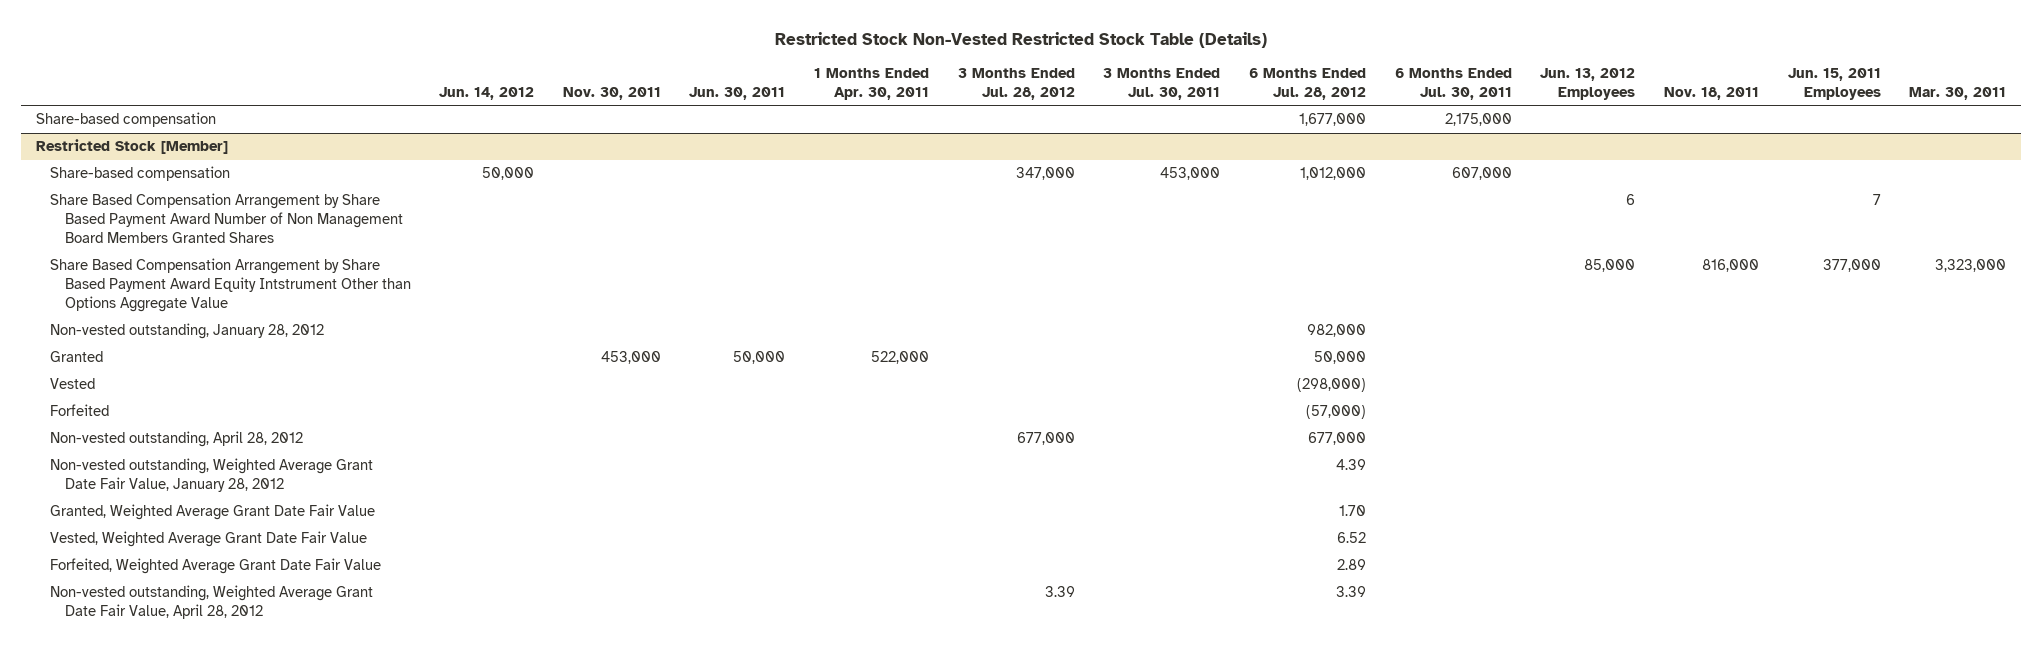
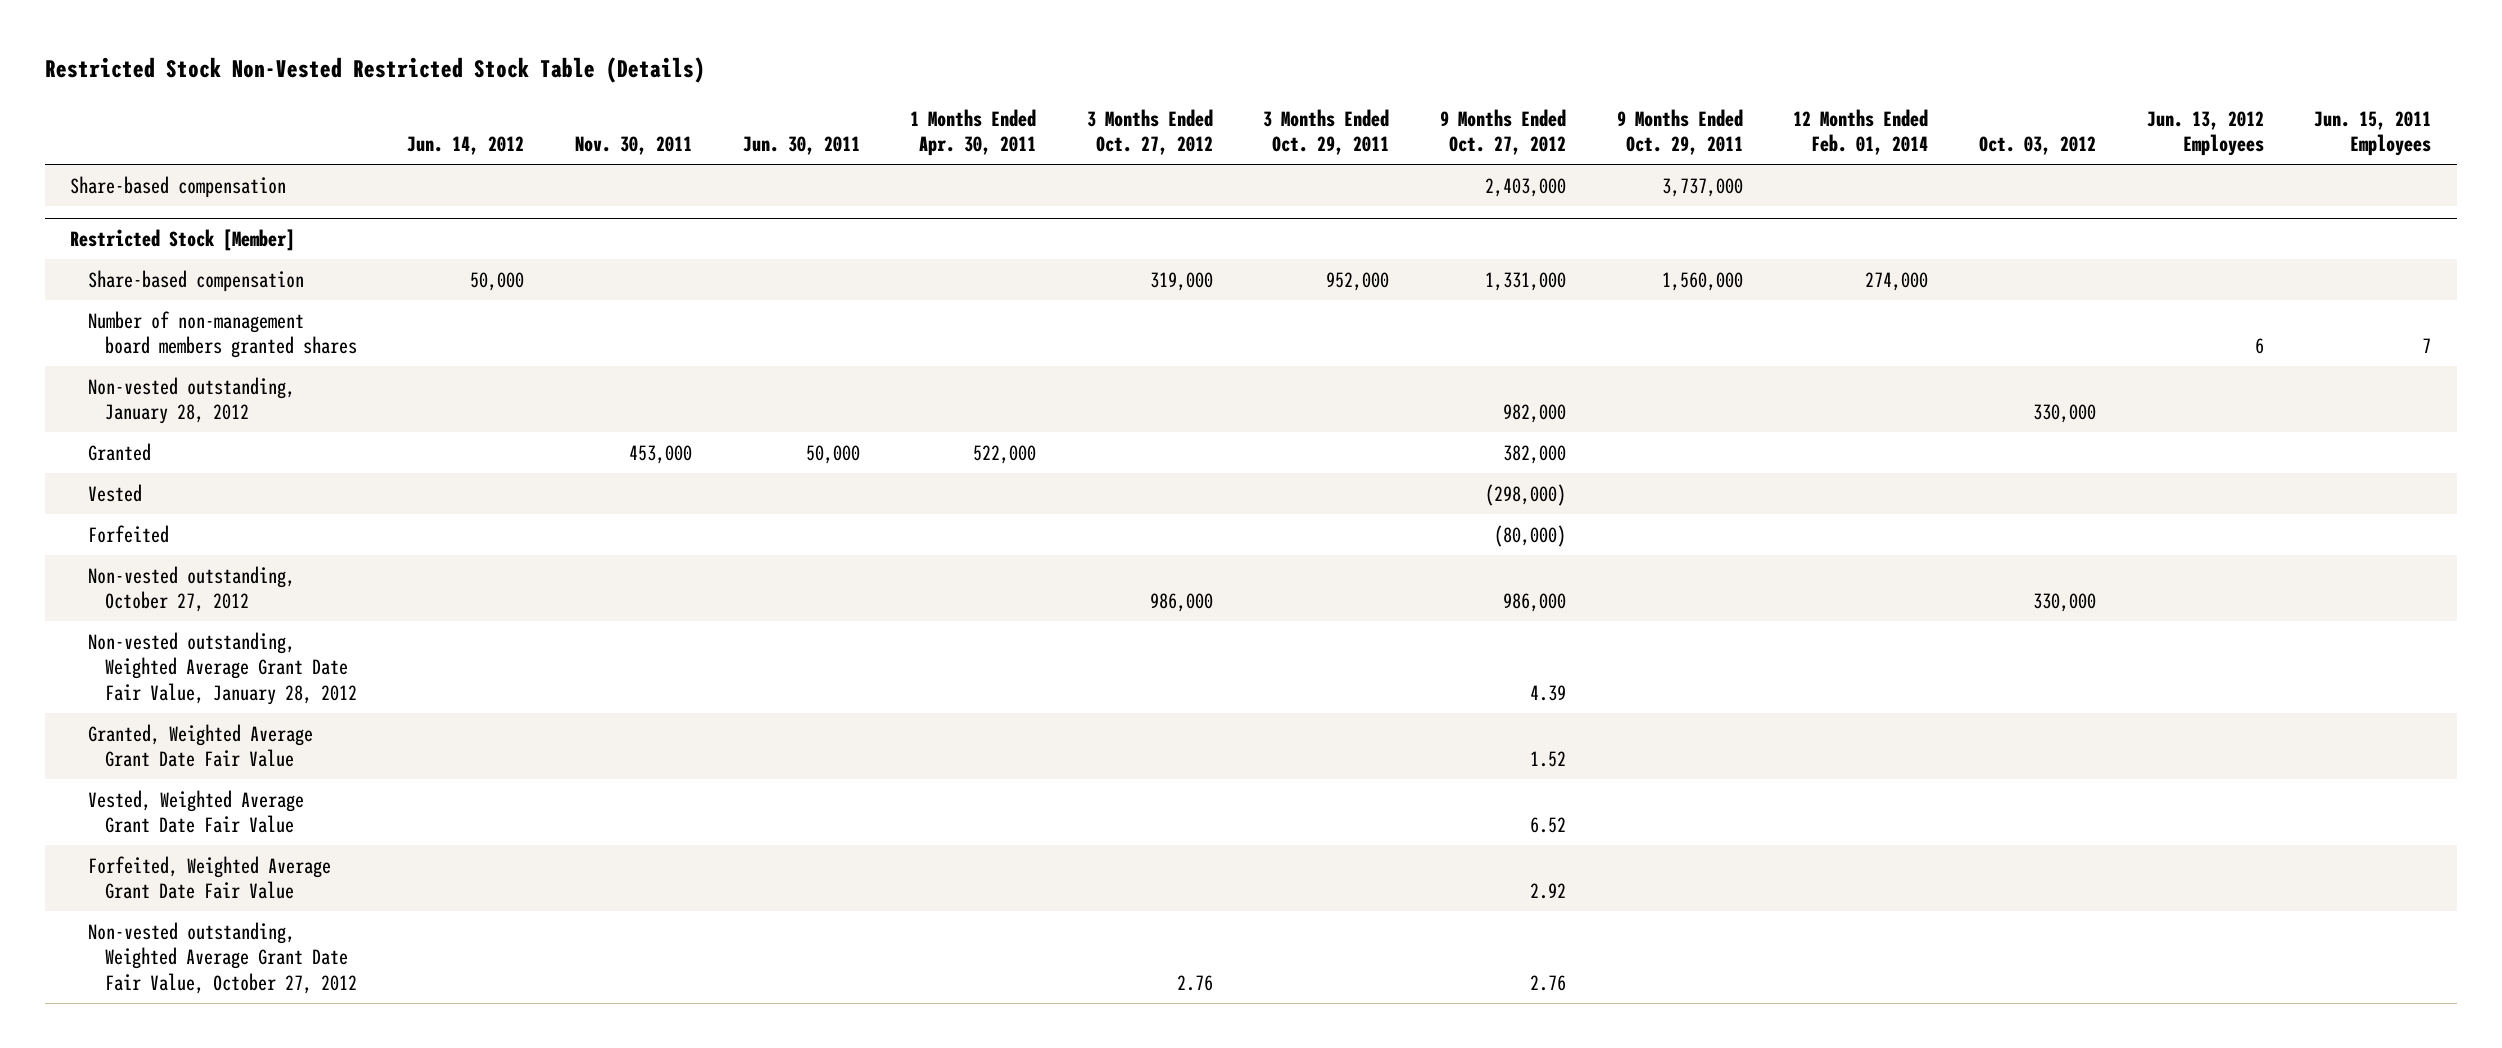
[957,68,1075,101] 3 Months Ended Jul. 28, 2012 -> none
[1103,68,1221,101] 3 Months Ended Jul. 30, 2011 -> none
[1249,68,1367,101] 6 Months Ended Jul. 28, 2012 -> none
[1394,68,1512,101] 6 Months Ended Jul. 30, 2011 -> none
[1664,87,1760,101] Nov. 18, 2011 -> none
[1909,87,2007,101] Mar. 30, 2011 -> none
none -> [1086,108,1213,156] 3 Months Ended Oct. 27, 2012
none -> [1263,108,1390,156] 3 Months Ended Oct. 29, 2011
none -> [1440,108,1567,156] 9 Months Ended Oct. 27, 2012
none -> [1616,108,1743,156] 9 Months Ended Oct. 29, 2011
none -> [1793,108,1929,156] 12 Months Ended Feb. 01, 2014
none -> [1979,136,2097,156] Oct. 03, 2012
[50,258,411,313] Share Based Compensation Arrangement by Share Based Payment Award Equity Intstrument Other than Options Aggregate Value -> none
[50,193,403,244] Share Based Compensation Arrangement by Share Based Payment Award Number of Non Management Board Members Granted Shares -> [87,310,357,359] Number of non-management board members granted shares
[50,431,304,448] Non-vested outstanding, April 28, 2012 -> [87,565,295,613] Non-vested outstanding, October 27, 2012
[50,585,374,620] Non-vested outstanding, Weighted Average Grant Date Fair Value, April 28, 2012 -> [87,921,357,995] Non-vested outstanding, Weighted Average Grant Date Fair Value, October 27, 2012

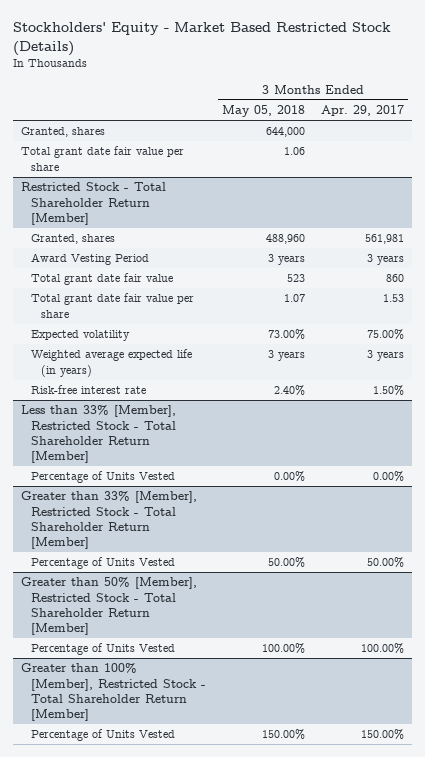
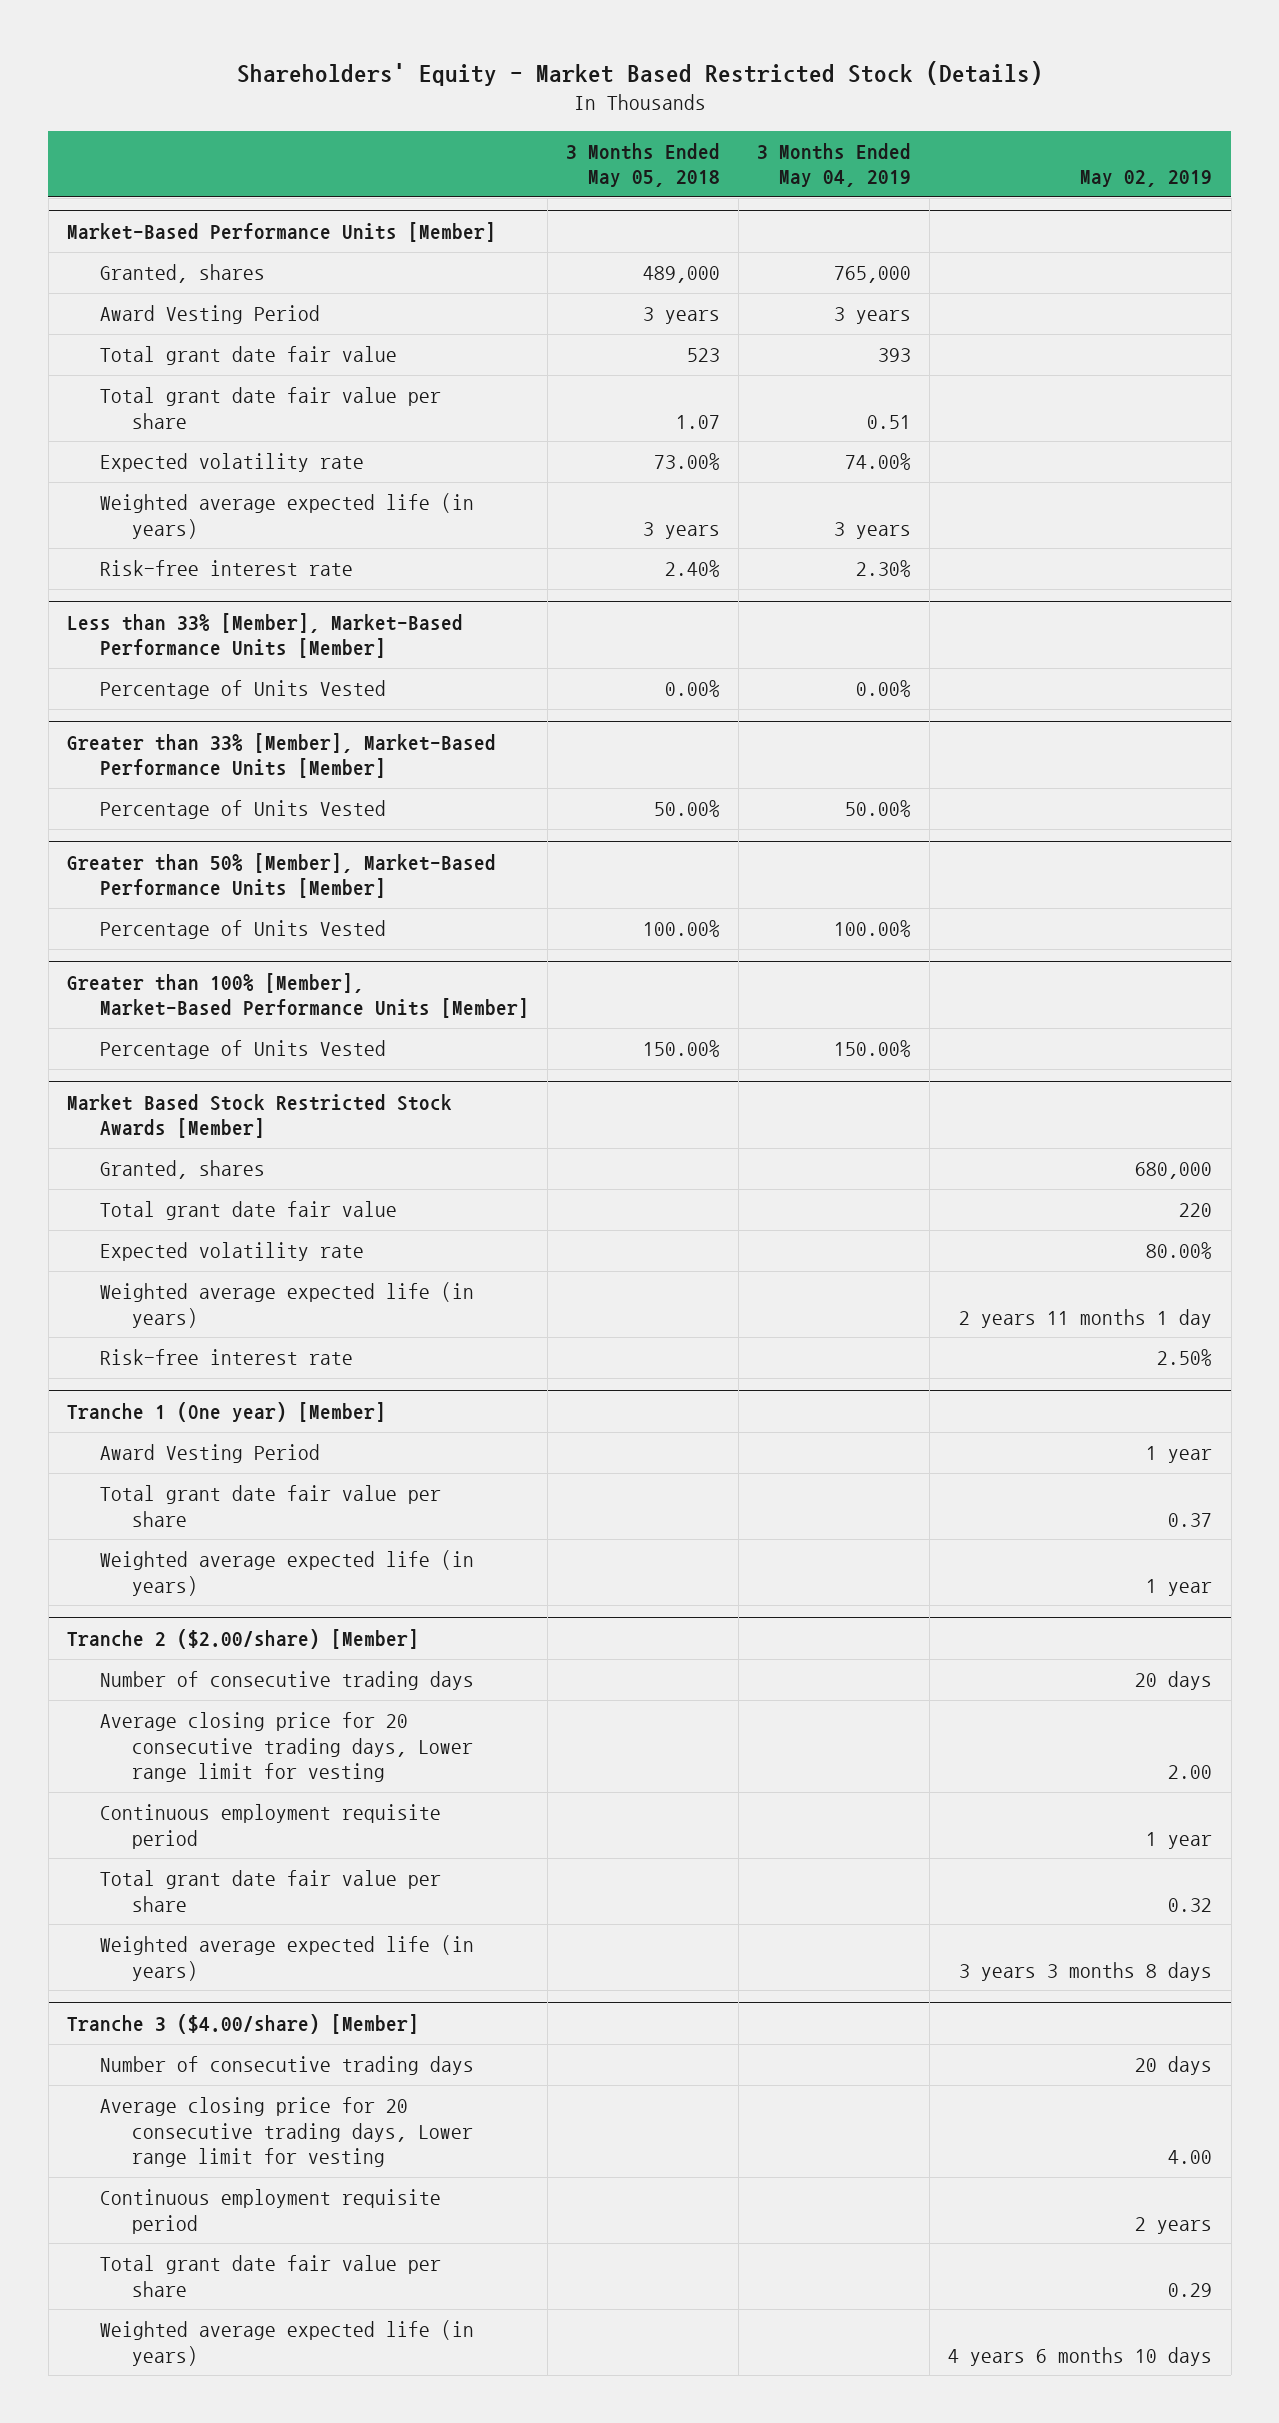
[13,21,392,56] Stockholders' Equity - Market Based Restricted Stock (Details) -> [236,60,1043,86] Shareholders' Equity - Market Based Restricted Stock (Details)
[321,105,405,117] Apr. 29, 2017 -> none
none -> [757,142,912,188] 3 Months Ended May 04, 2019
none -> [1080,170,1213,188] May 02, 2019
[21,127,106,138] Granted, shares -> none
[21,146,185,171] Total grant date fair value per share -> none
[21,182,167,225] Restricted Stock - Total Shareholder Return [Member] -> [66,221,496,242] Market-Based Performance Units [Member]
[266,234,306,245] 488,960 -> [642,266,720,284] 489,000
[30,330,130,342] Expected volatility -> [99,453,364,473] Expected volatility rate
[21,405,177,464] Less than 33% [Member], Restricted Stock - Total Shareholder Return [Member] -> none
[30,471,175,484] Percentage of Units Vested -> none
none -> [66,612,463,659] Less than 33% [Member], Market-Based Performance Units [Member]
none -> [99,680,386,700] Percentage of Units Vested
[21,491,198,550] Greater than 33% [Member], Restricted Stock - Total Shareholder Return [Member] -> [66,732,496,779] Greater than 33% [Member], Market-Based Performance Units [Member]
[21,577,198,636] Greater than 50% [Member], Restricted Stock - Total Shareholder Return [Member] -> [66,852,496,899] Greater than 50% [Member], Market-Based Performance Units [Member]
[21,663,206,722] Greater than 100% [Member], Restricted Stock - Total Shareholder Return [Member] -> [66,972,529,1019] Greater than 100% [Member], Market-Based Performance Units [Member]
none -> [66,1093,452,1139] Market Based Stock Restricted Stock Awards [Member]
none -> [99,1160,265,1180] Granted, shares
none -> [99,1201,397,1221] Total grant date fair value
none -> [99,1242,364,1262] Expected volatility rate
none -> [99,1282,474,1328] Weighted average expected life (in years)
none -> [99,1349,353,1366] Risk-free interest rate
none -> [66,1401,386,1422] Tranche 1 (One year) [Member]
none -> [99,1444,320,1464] Award Vesting Period
none -> [99,1485,441,1527] Total grant date fair value per share
none -> [99,1550,474,1596] Weighted average expected life (in years)
none -> [66,1628,419,1649] Tranche 2 ($2.00/share) [Member]
none -> [99,1671,474,1691] Number of consecutive trading days
none -> [99,1712,474,1782] Average closing price for 20 consecutive trading days, Lower range limit for vesting
none -> [99,1804,441,1849] Continuous employment requisite period
none -> [99,1870,441,1912] Total grant date fair value per share
none -> [99,1935,474,1981] Weighted average expected life (in years)
none -> [66,2013,419,2034] Tranche 3 ($4.00/share) [Member]
none -> [99,2056,474,2076] Number of consecutive trading days
none -> [99,2097,474,2167] Average closing price for 20 consecutive trading days, Lower range limit for vesting
none -> [99,2189,441,2234] Continuous employment requisite period
none -> [99,2255,441,2297] Total grant date fair value per share
none -> [99,2320,474,2366] Weighted average expected life (in years)

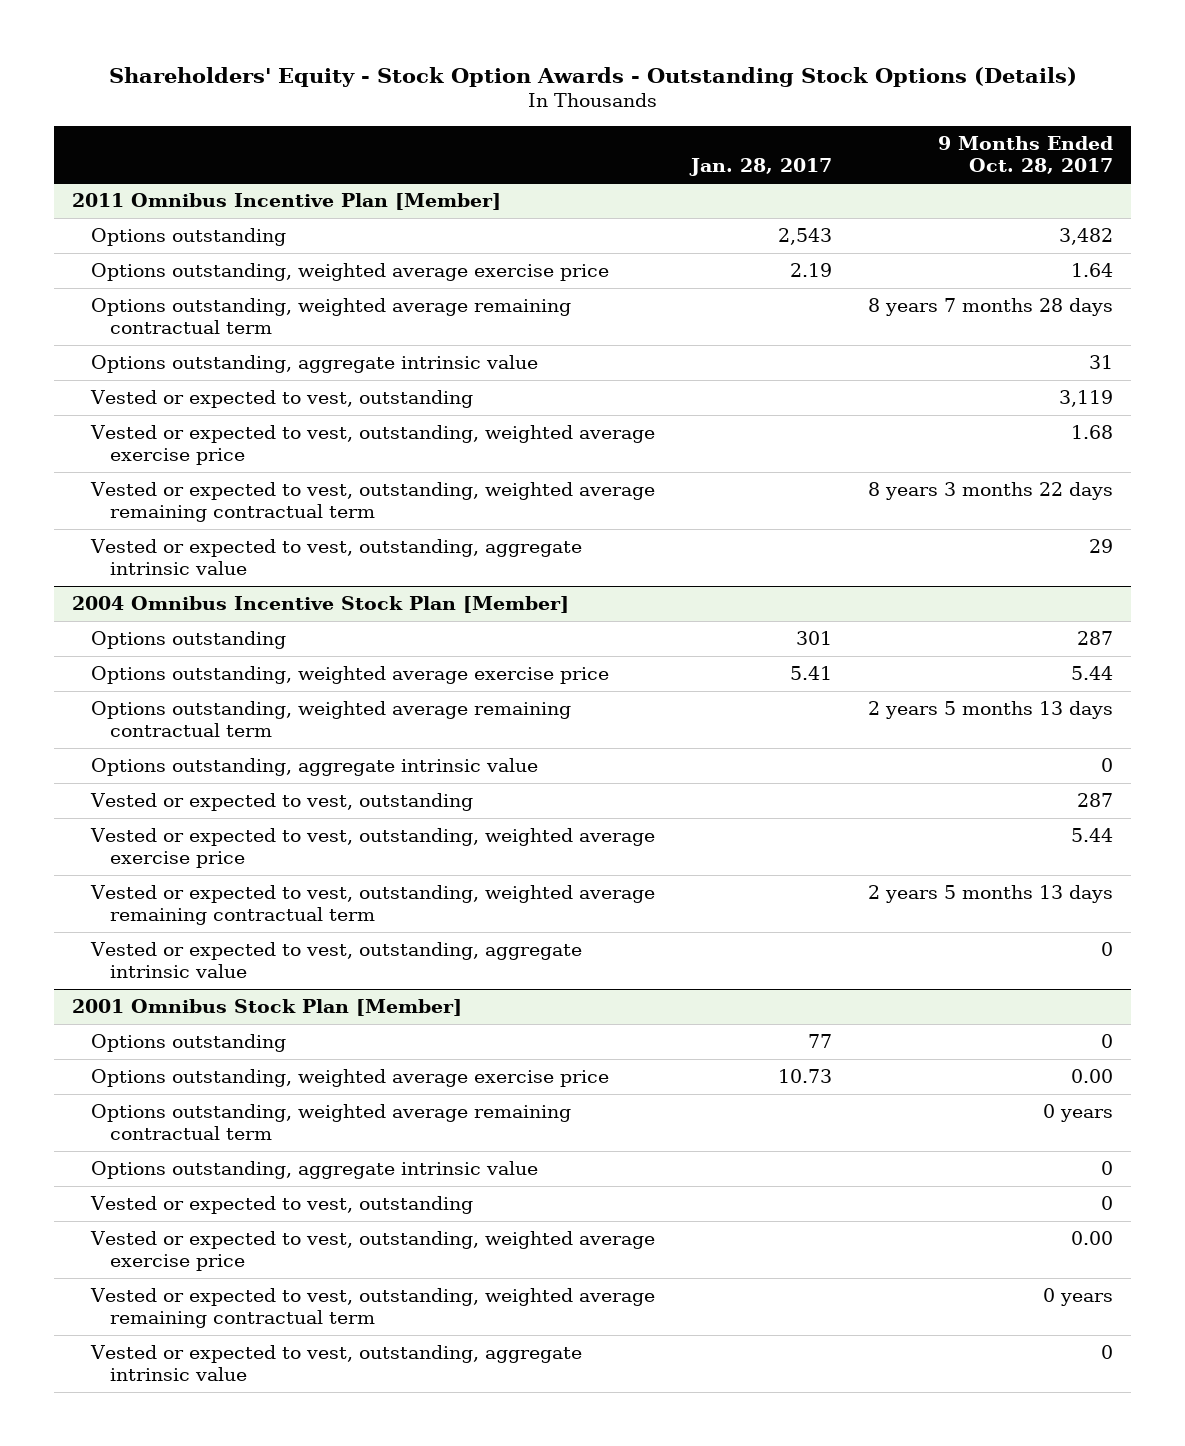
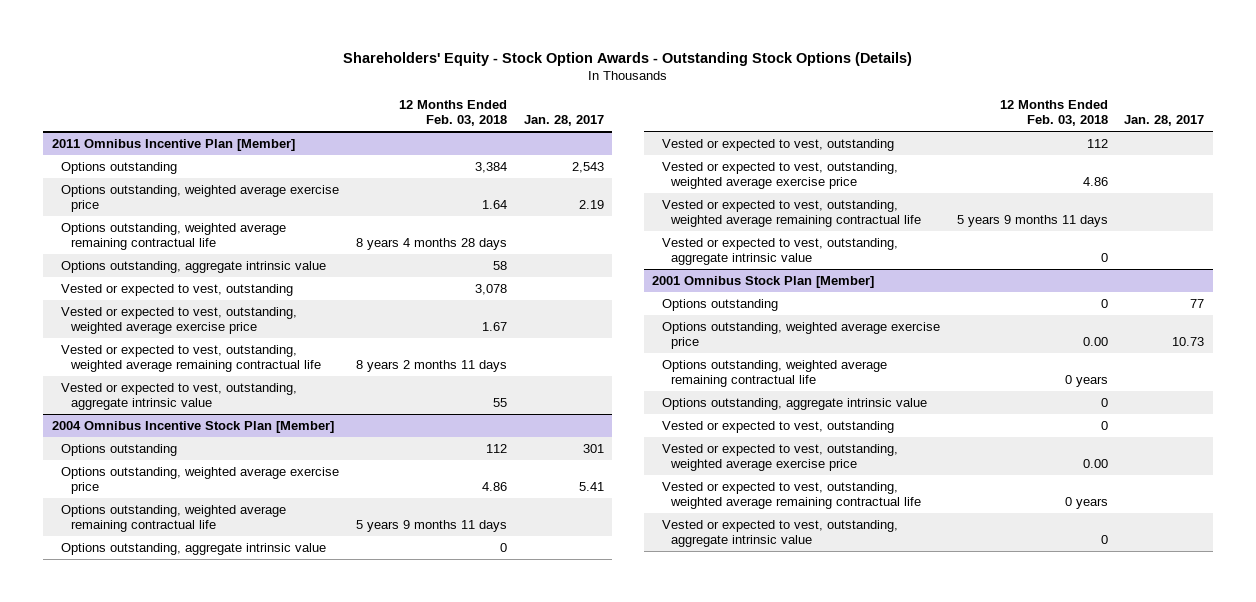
[938,135,1114,174] 9 Months Ended Oct. 28, 2017 -> none
none -> [398,99,507,127] 12 Months Ended Feb. 03, 2018
[90,298,571,334] Options outstanding, weighted average remaining contractual term -> [61,222,287,251] Options outstanding, weighted average remaining contractual life
[89,482,655,522] Vested or expected to vest, outstanding, weighted average remaining contractual term -> [61,344,321,373] Vested or expected to vest, outstanding, weighted average remaining contractual life
[90,701,571,737] Options outstanding, weighted average remaining contractual term -> [61,504,287,533] Options outstanding, weighted average remaining contractual life
[89,885,655,925] Vested or expected to vest, outstanding, weighted average remaining contractual term -> [661,199,922,228] Vested or expected to vest, outstanding, weighted average remaining contractual life
[90,1104,571,1140] Options outstanding, weighted average remaining contractual term -> [661,359,887,388] Options outstanding, weighted average remaining contractual life
[89,1288,655,1328] Vested or expected to vest, outstanding, weighted average remaining contractual term -> [661,481,922,510] Vested or expected to vest, outstanding, weighted average remaining contractual life

